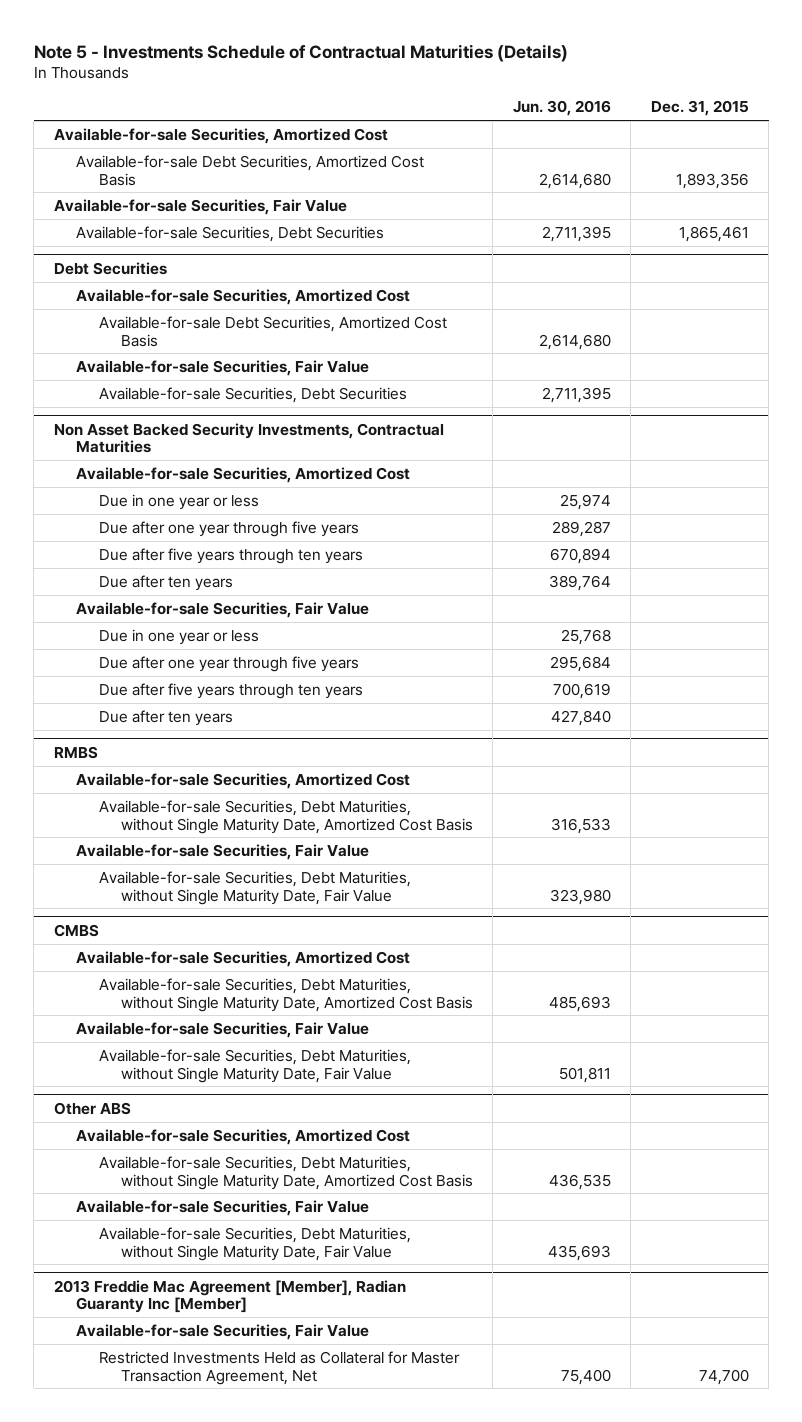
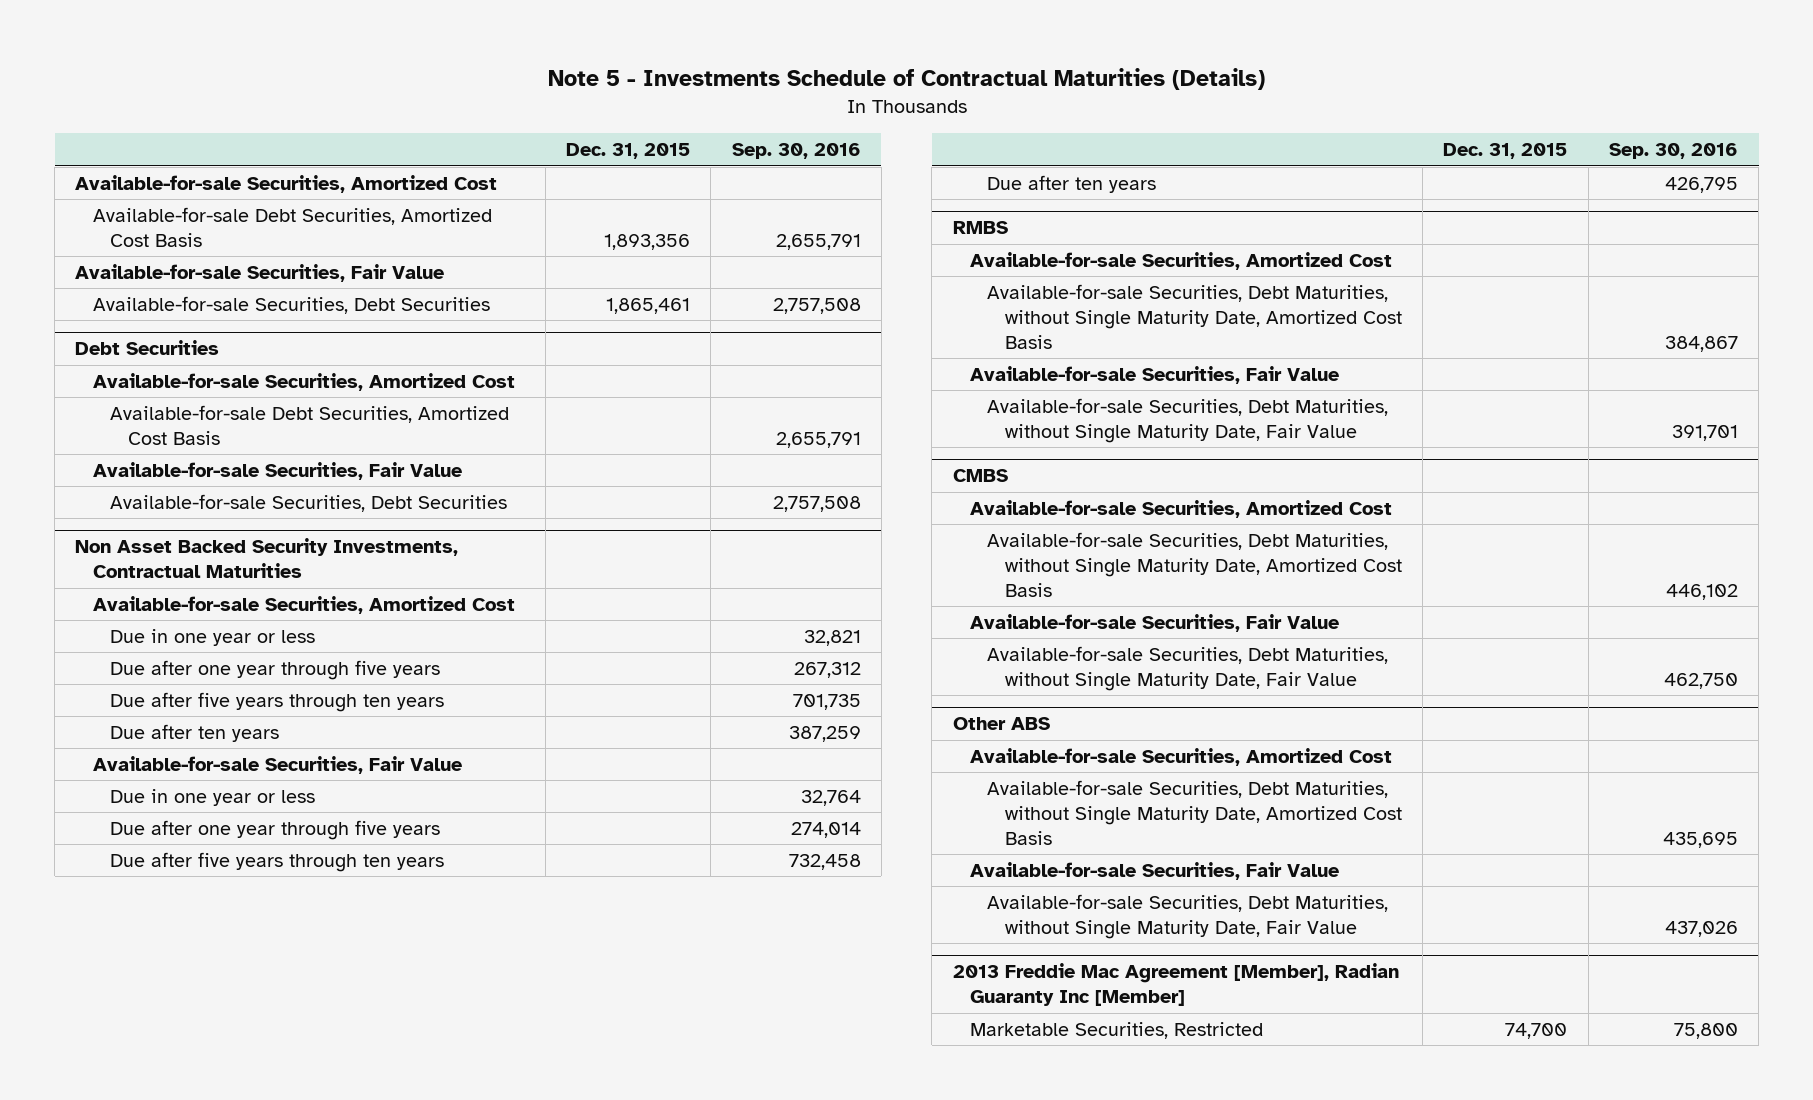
[512,100,611,117] Jun. 30, 2016 -> none
none -> [731,143,861,160] Sep. 30, 2016
[76,1323,370,1340] Available-for-sale Securities, Fair Value -> none
[98,1350,460,1385] Restricted Investments Held as Collateral for Master Transaction Agreement, Net -> [969,1022,1263,1040] Marketable Securities, Restricted

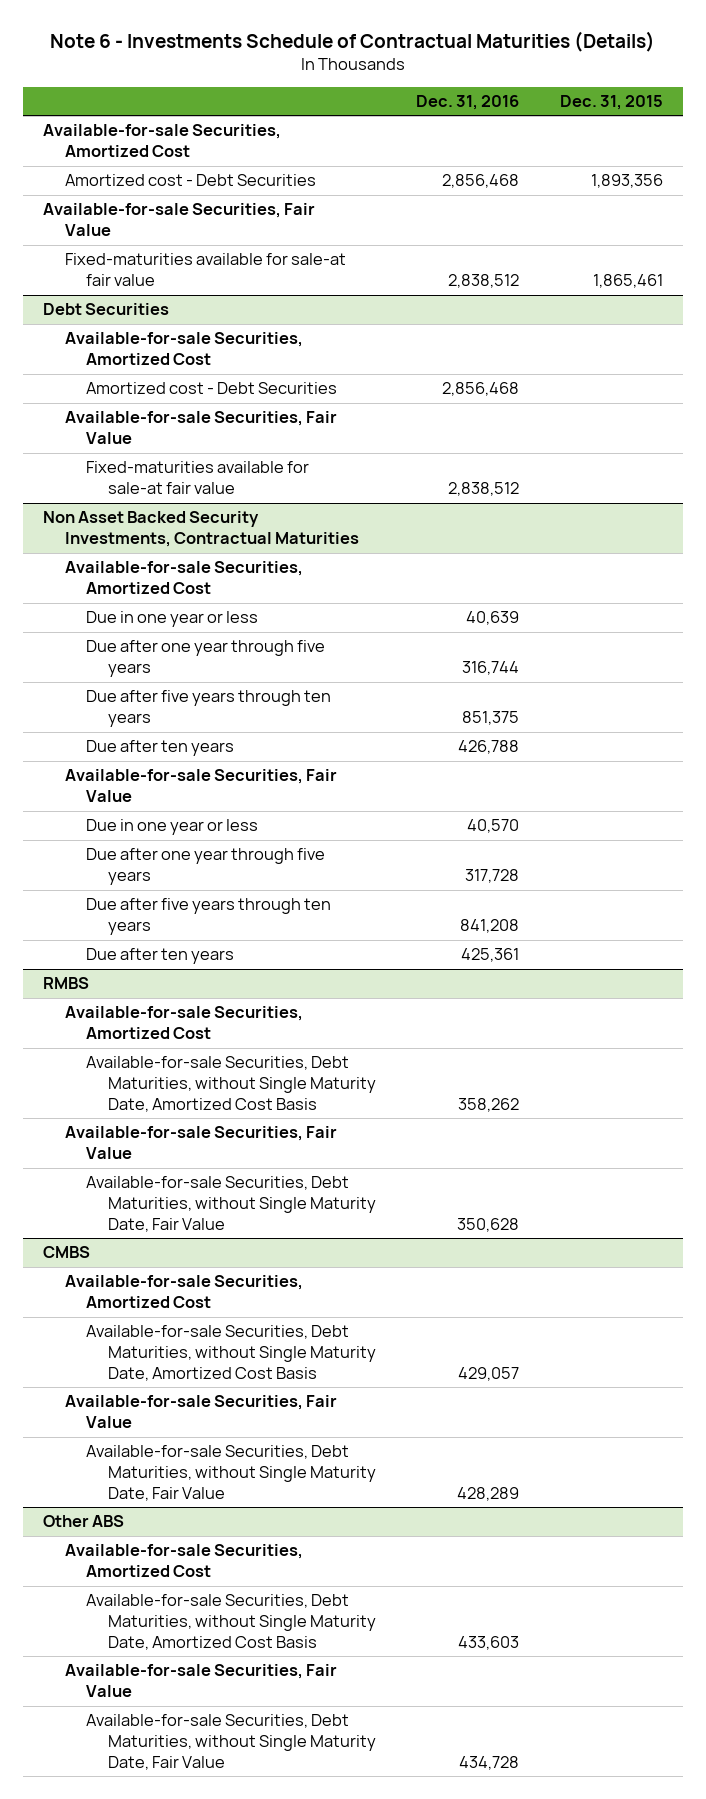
[547,67,1265,90] Note 5 - Investments Schedule of Contractual Maturities (Details) -> [49,31,655,53] Note 6 - Investments Schedule of Contractual Maturities (Details)
[731,143,861,160] Sep. 30, 2016 -> none
none -> [416,94,520,110] Dec. 31, 2016
[92,207,492,247] Available-for-sale Debt Securities, Amortized Cost Basis -> [64,174,316,187] Amortized cost - Debt Securities
[92,296,490,315] Available-for-sale Securities, Debt Securities -> [64,253,346,287] Fixed-maturities available for sale-at fair value
[110,405,510,445] Available-for-sale Debt Securities, Amortized Cost Basis -> [86,382,338,395] Amortized cost - Debt Securities
[110,494,508,513] Available-for-sale Securities, Debt Securities -> [86,461,310,495] Fixed-maturities available for sale-at fair value
[952,963,1399,1007] 2013 Freddie Mac Agreement [Member], Radian Guaranty Inc [Member] -> none
[969,1022,1263,1040] Marketable Securities, Restricted -> none

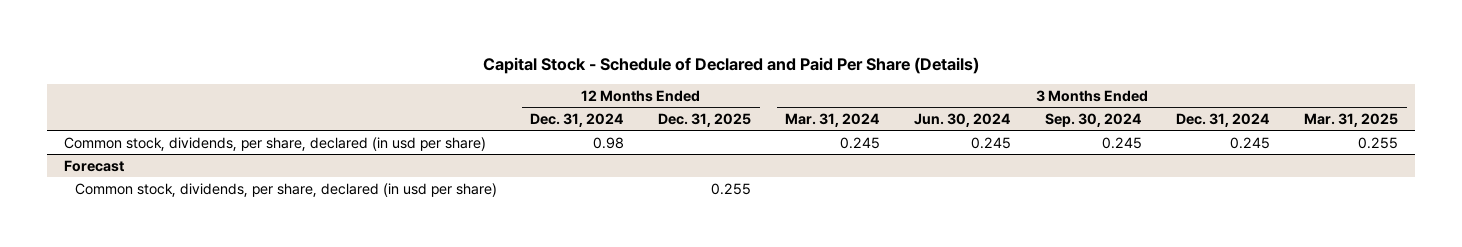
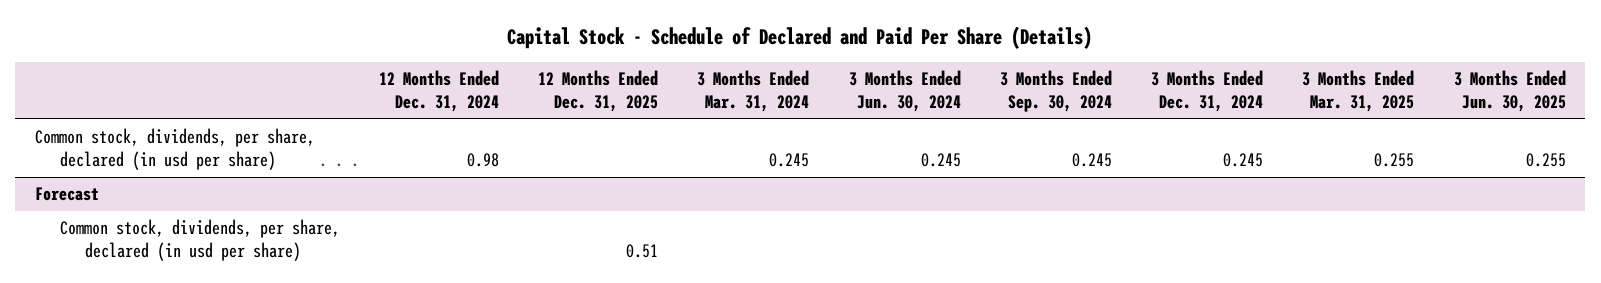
none -> [1453,70,1566,113] 3 Months Ended Jun. 30, 2025
[711,182,752,195] 0.255 -> [626,244,659,259] 0.51

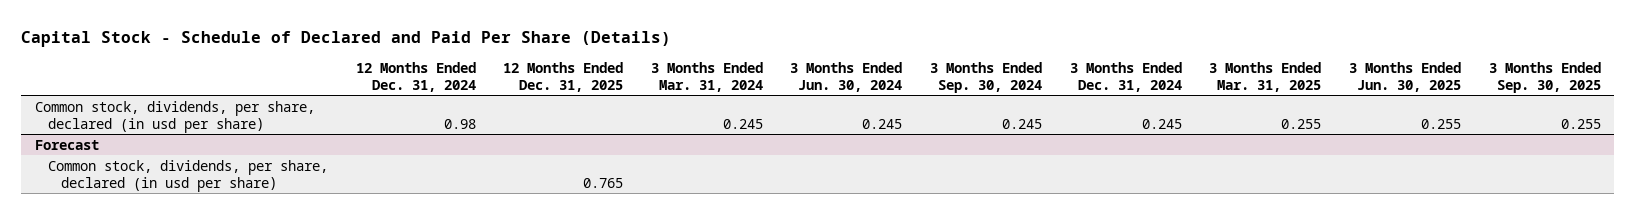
none -> [1488,61,1601,93] 3 Months Ended Sep. 30, 2025
[626,244,659,259] 0.51 -> [583,177,624,188] 0.765

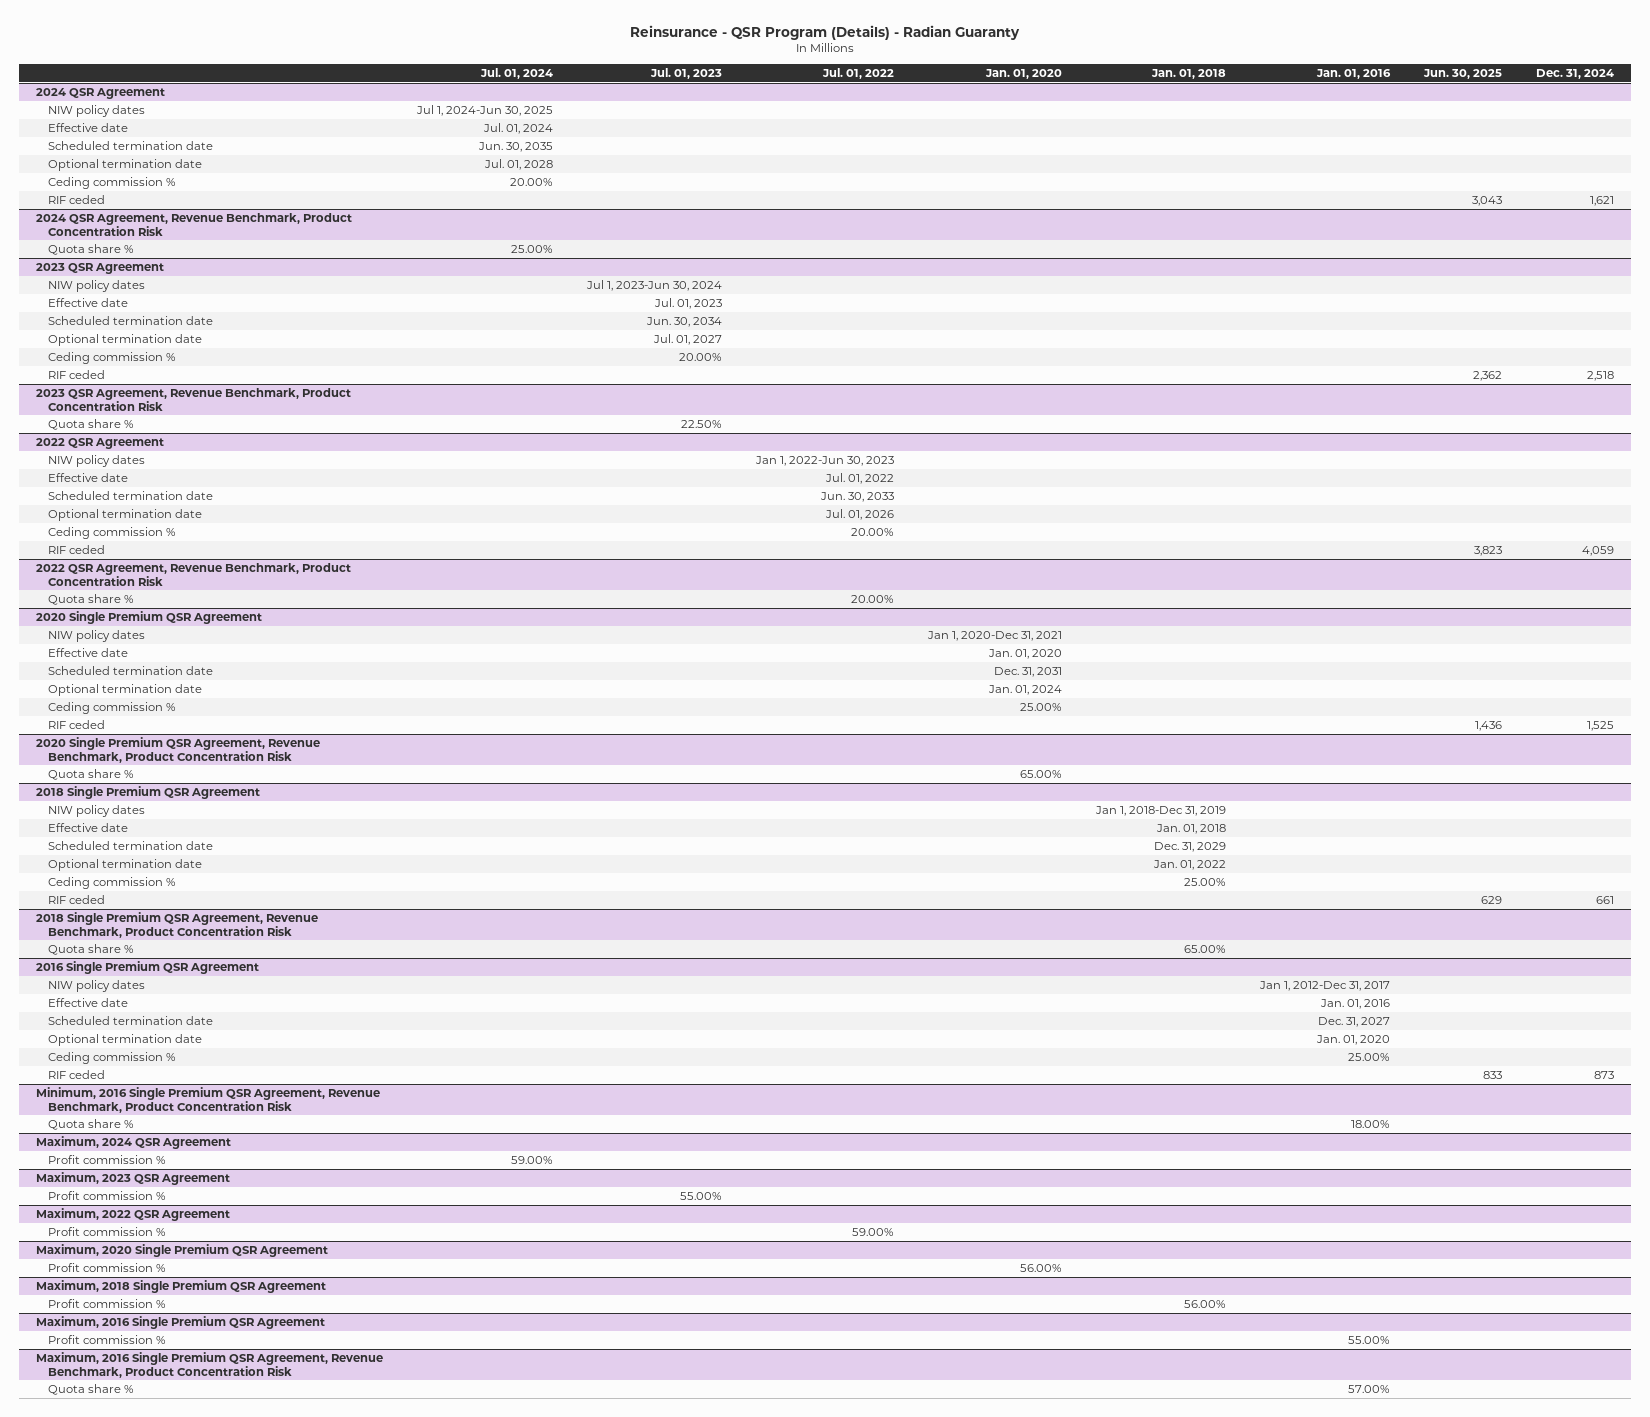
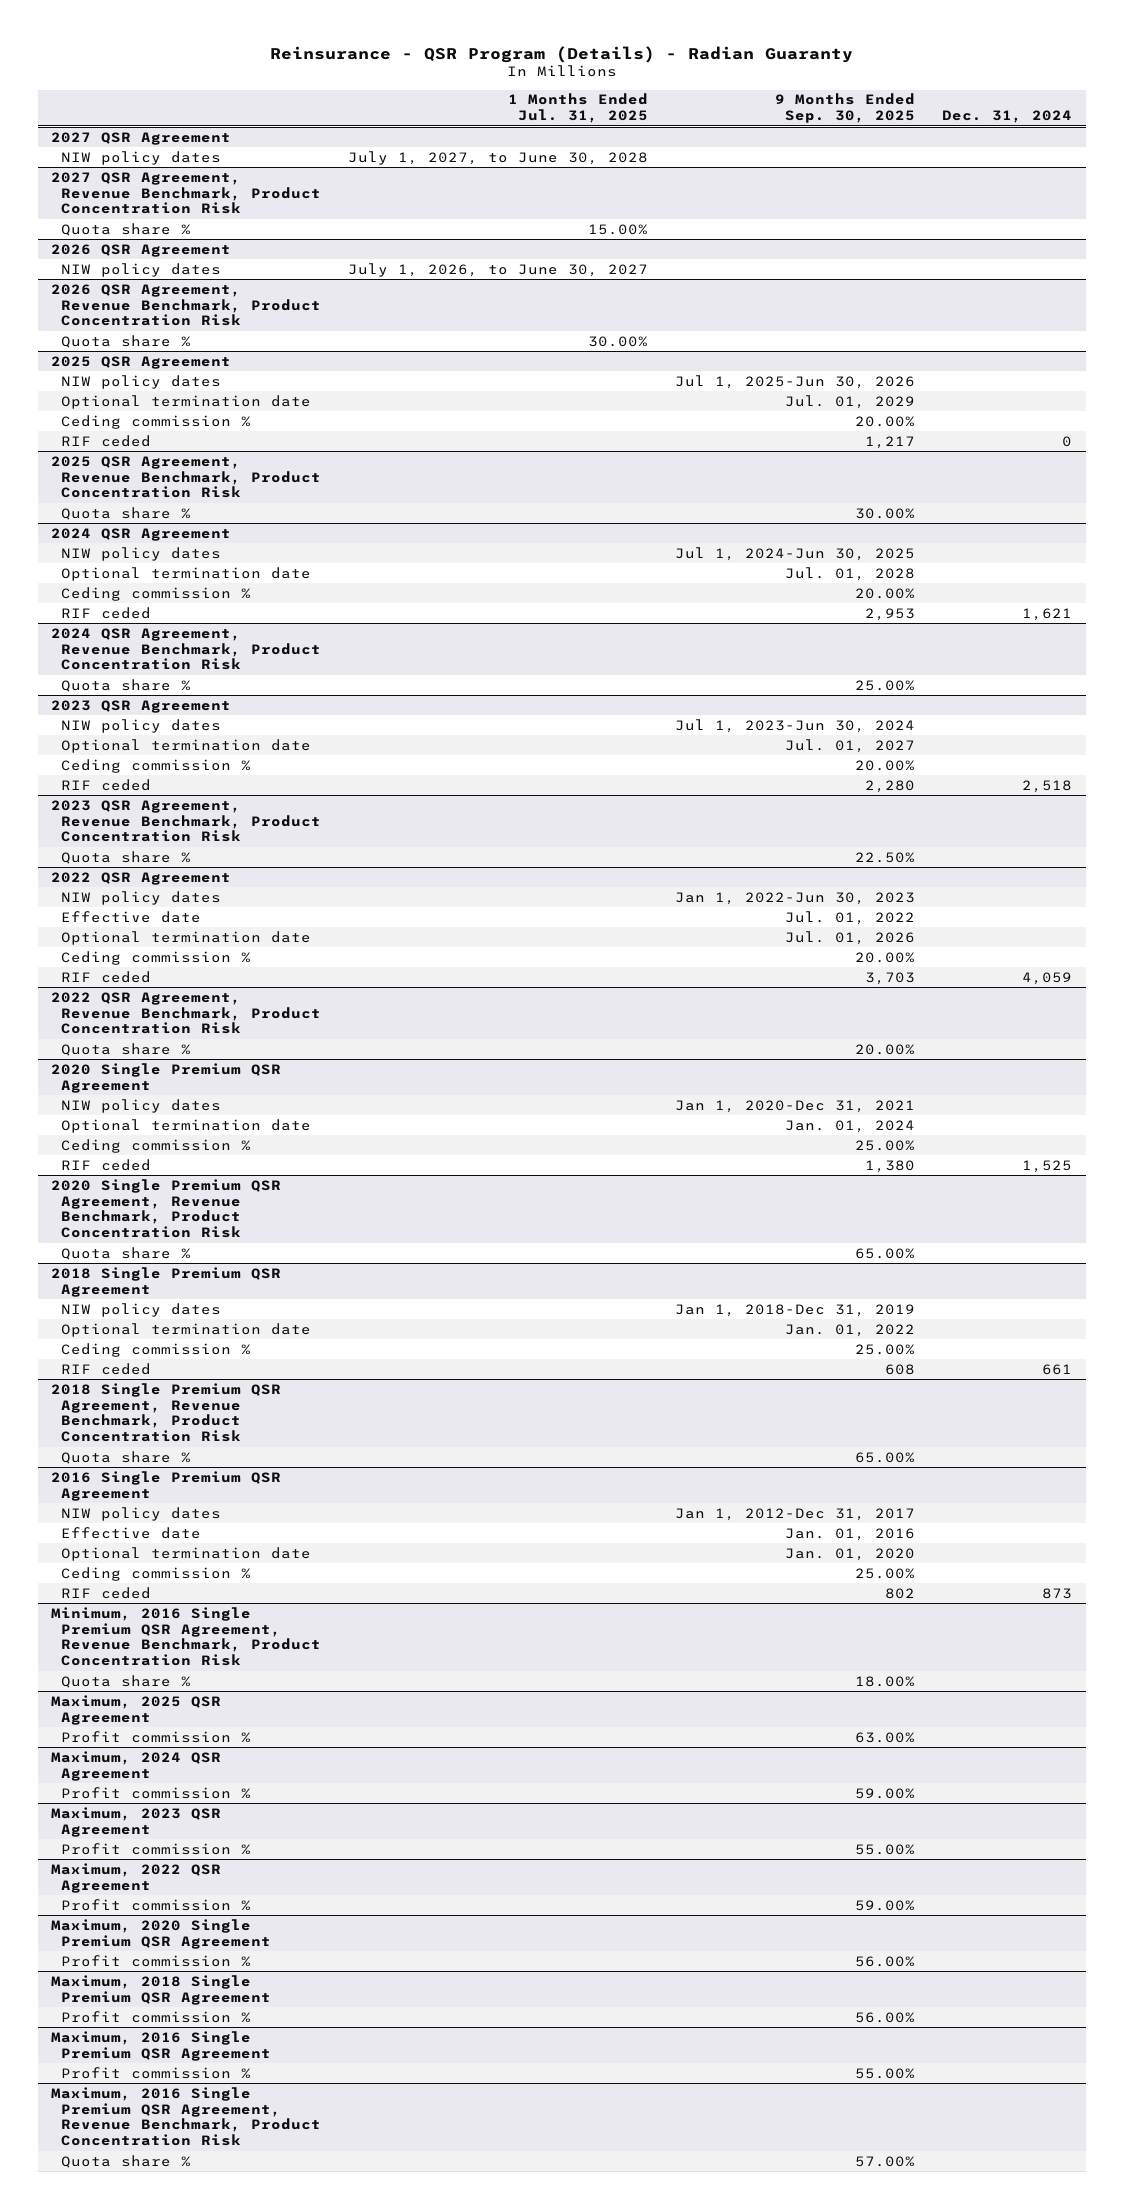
[479,68,553,80] Jul. 01, 2024 -> none
[649,68,722,80] Jul. 01, 2023 -> none
[821,68,894,80] Jul. 01, 2022 -> none
[984,69,1062,80] Jan. 01, 2020 -> none
[1150,69,1226,80] Jan. 01, 2018 -> none
[1315,69,1391,80] Jan. 01, 2016 -> none
[1422,69,1502,80] Jun. 30, 2025 -> none
none -> [508,93,649,124] 1 Months Ended Jul. 31, 2025
none -> [775,93,916,124] 9 Months Ended Sep. 30, 2025
none -> [51,131,232,145] 2027 QSR Agreement
none -> [61,150,222,165] NIW policy dates
none -> [51,171,322,215] 2027 QSR Agreement, Revenue Benchmark, Product Concentration Risk
none -> [61,222,192,236] Quota share %
none -> [51,243,232,257] 2026 QSR Agreement
none -> [61,262,222,277] NIW policy dates
none -> [51,283,322,327] 2026 QSR Agreement, Revenue Benchmark, Product Concentration Risk
none -> [61,334,192,348] Quota share %
none -> [51,355,232,369] 2025 QSR Agreement
none -> [61,374,222,389] NIW policy dates
none -> [61,394,312,409] Optional termination date
none -> [61,414,252,429] Ceding commission %
none -> [61,434,152,447] RIF ceded
none -> [51,455,322,499] 2025 QSR Agreement, Revenue Benchmark, Product Concentration Risk
none -> [61,506,192,520] Quota share %
[48,123,129,133] Effective date -> none
[48,141,214,151] Scheduled termination date -> none
[48,298,129,308] Effective date -> none
[48,316,214,326] Scheduled termination date -> none
[48,491,214,501] Scheduled termination date -> none
[48,648,129,658] Effective date -> none
[48,666,214,676] Scheduled termination date -> none
[48,823,129,833] Effective date -> none
[48,841,214,851] Scheduled termination date -> none
[48,1016,214,1026] Scheduled termination date -> none
none -> [51,1694,222,1725] Maximum, 2025 QSR Agreement
none -> [61,1730,252,1743] Profit commission %

